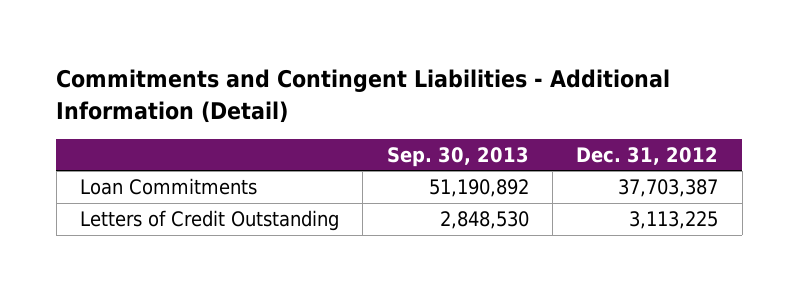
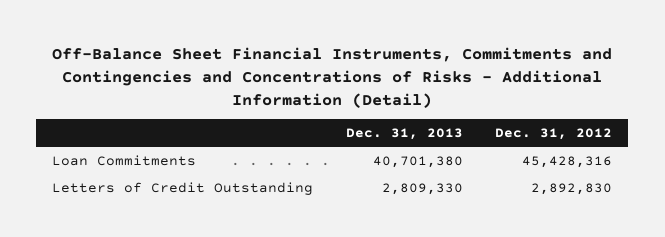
[56,69,671,123] Commitments and Contingent Liabilities - Additional Information (Detail) -> [52,47,613,108] Off-Balance Sheet Financial Instruments, Commitments and Contingencies and Concentrations of Risks - Additional Information (Detail)
[386,146,529,167] Sep. 30, 2013 -> none
none -> [345,127,463,140] Dec. 31, 2013
[618,179,719,198] 37,703,387 -> [522,155,613,168] 45,428,316
[629,211,719,230] 3,113,225 -> [531,182,613,195] 2,892,830

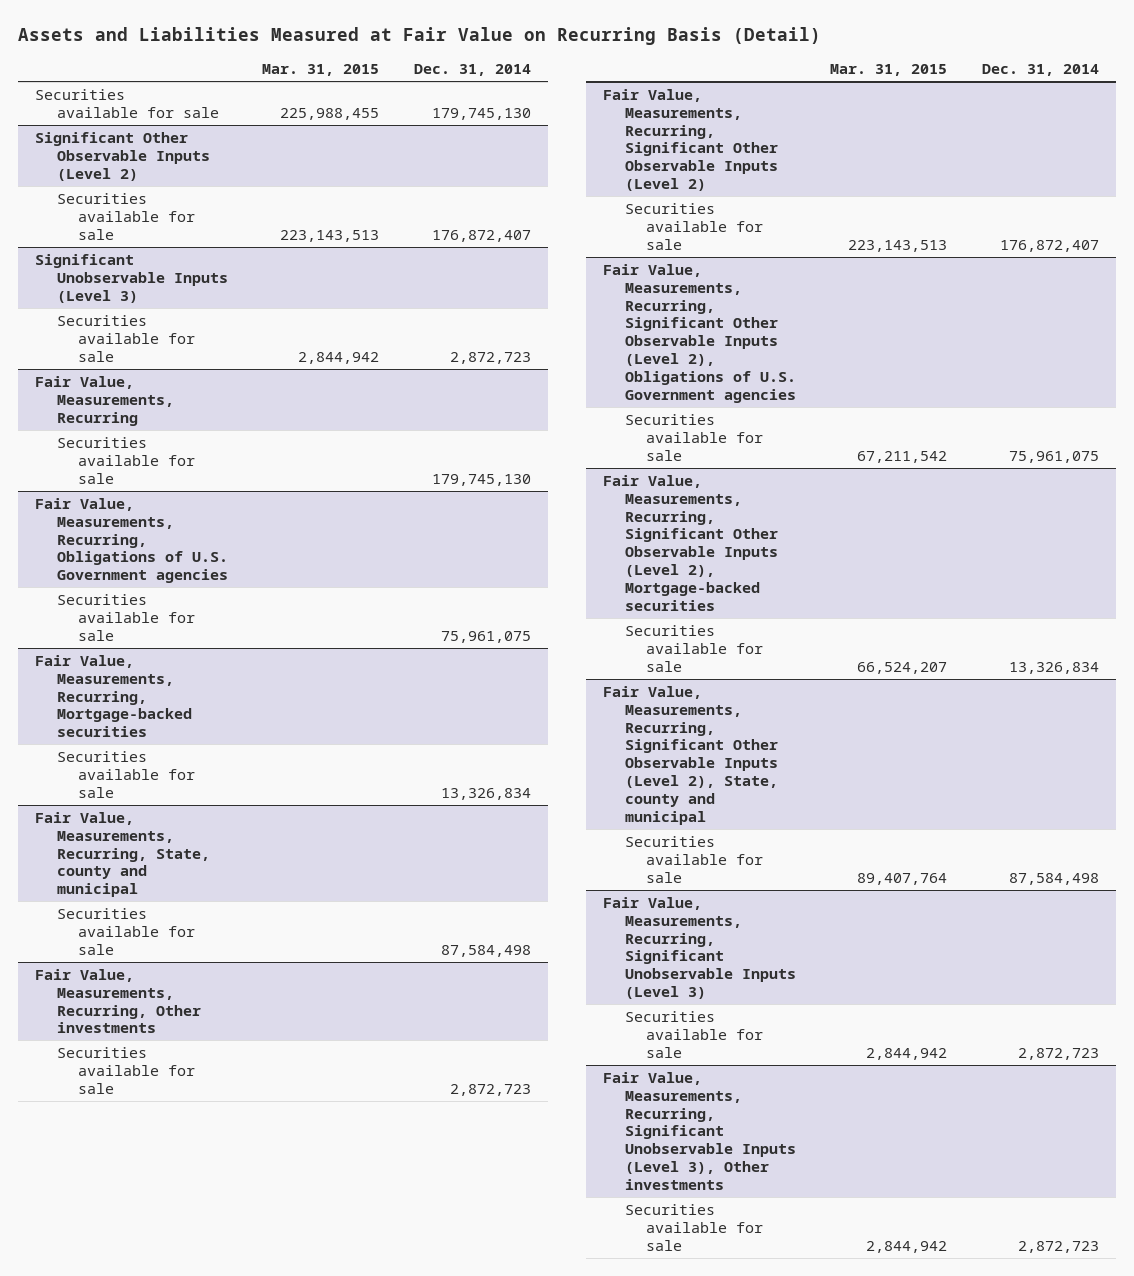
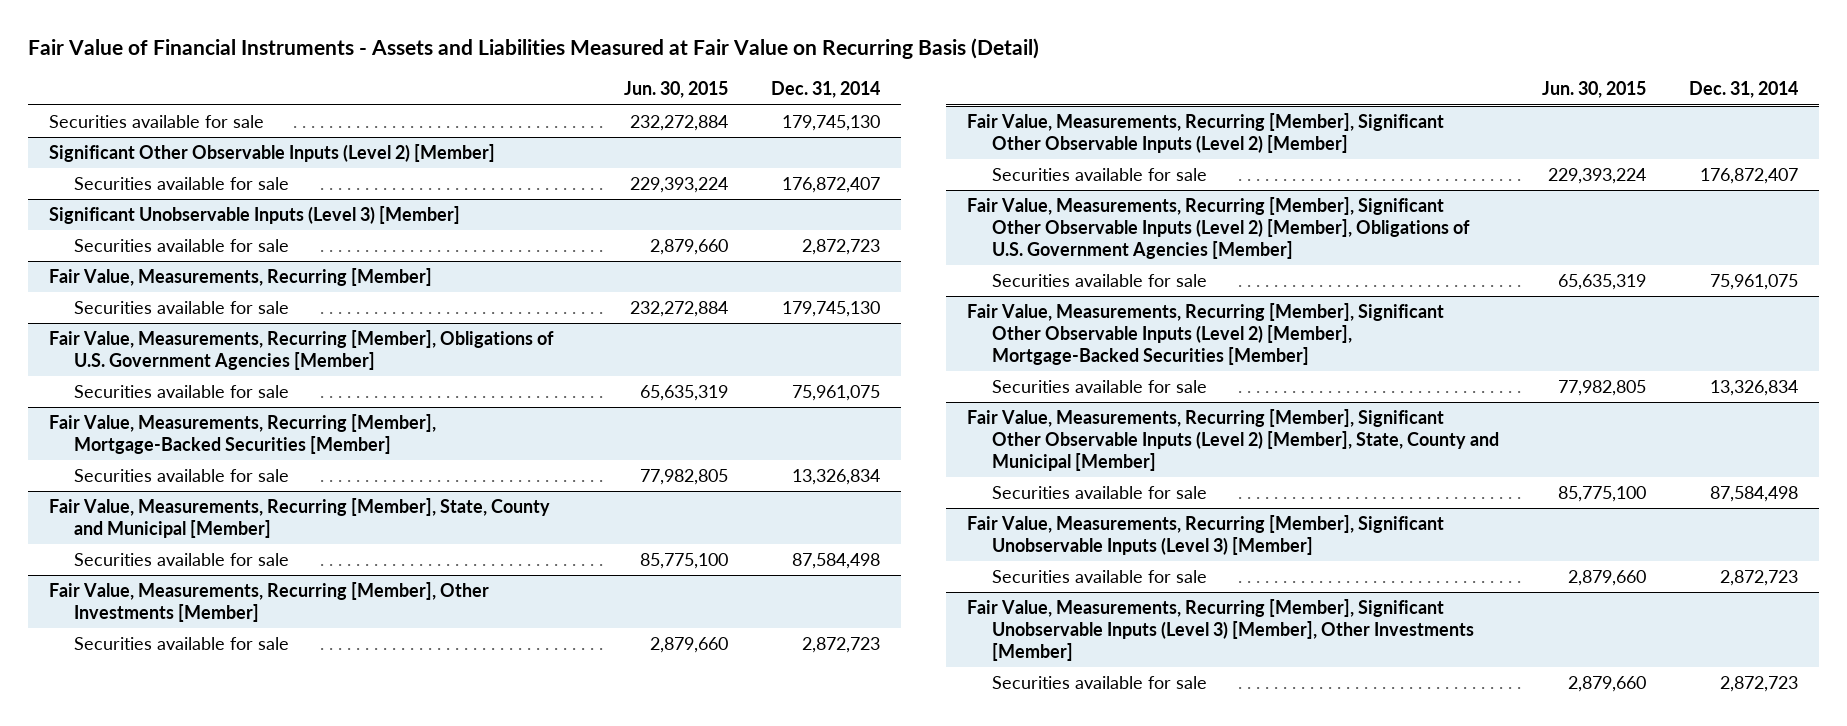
[17,27,821,46] Assets and Liabilities Measured at Fair Value on Recurring Basis (Detail) -> [27,38,1039,60] Fair Value of Financial Instruments - Assets and Liabilities Measured at Fair Value on Recurring Basis (Detail)
[262,64,380,77] Mar. 31, 2015 -> none
none -> [623,81,728,99] Jun. 30, 2015
[35,131,210,181] Significant Other Observable Inputs (Level 2) -> [49,144,496,163] Significant Other Observable Inputs (Level 2) [Member]
[35,253,228,303] Significant Unobservable Inputs (Level 3) -> [49,206,461,225] Significant Unobservable Inputs (Level 3) [Member]
[35,375,174,426] Fair Value, Measurements, Recurring -> [49,268,433,287] Fair Value, Measurements, Recurring [Member]
[35,497,228,584] Fair Value, Measurements, Recurring, Obligations of U.S. Government agencies -> [49,330,555,370] Fair Value, Measurements, Recurring [Member], Obligations of U.S. Government Agencies [Member]
[35,654,192,738] Fair Value, Measurements, Recurring, Mortgage-backed securities -> [49,414,437,454] Fair Value, Measurements, Recurring [Member], Mortgage-Backed Securities [Member]
[35,811,210,898] Fair Value, Measurements, Recurring, State, county and municipal -> [49,498,551,538] Fair Value, Measurements, Recurring [Member], State, County and Municipal [Member]
[35,968,201,1034] Fair Value, Measurements, Recurring, Other investments -> [49,582,490,622] Fair Value, Measurements, Recurring [Member], Other Investments [Member]
[603,88,778,192] Fair Value, Measurements, Recurring, Significant Other Observable Inputs (Level 2) -> [967,113,1445,153] Fair Value, Measurements, Recurring [Member], Significant Other Observable Inputs (Level 2) [Member]
[603,263,796,403] Fair Value, Measurements, Recurring, Significant Other Observable Inputs (Level 2), Obligations of U.S. Government agencies -> [967,197,1471,259] Fair Value, Measurements, Recurring [Member], Significant Other Observable Inputs (Level 2) [Member], Obligations of U.S. Government Agencies [Member]
[603,474,778,611] Fair Value, Measurements, Recurring, Significant Other Observable Inputs (Level 2), Mortgage-backed securities -> [967,303,1445,365] Fair Value, Measurements, Recurring [Member], Significant Other Observable Inputs (Level 2) [Member], Mortgage-Backed Securities [Member]
[603,685,778,825] Fair Value, Measurements, Recurring, Significant Other Observable Inputs (Level 2), State, county and municipal -> [967,409,1500,471] Fair Value, Measurements, Recurring [Member], Significant Other Observable Inputs (Level 2) [Member], State, County and Municipal [Member]
[603,896,796,1000] Fair Value, Measurements, Recurring, Significant Unobservable Inputs (Level 3) -> [967,515,1445,555] Fair Value, Measurements, Recurring [Member], Significant Unobservable Inputs (Level 3) [Member]
[603,1071,796,1191] Fair Value, Measurements, Recurring, Significant Unobservable Inputs (Level 3), Other investments -> [967,599,1475,661] Fair Value, Measurements, Recurring [Member], Significant Unobservable Inputs (Level 3) [Member], Other Investments [Member]

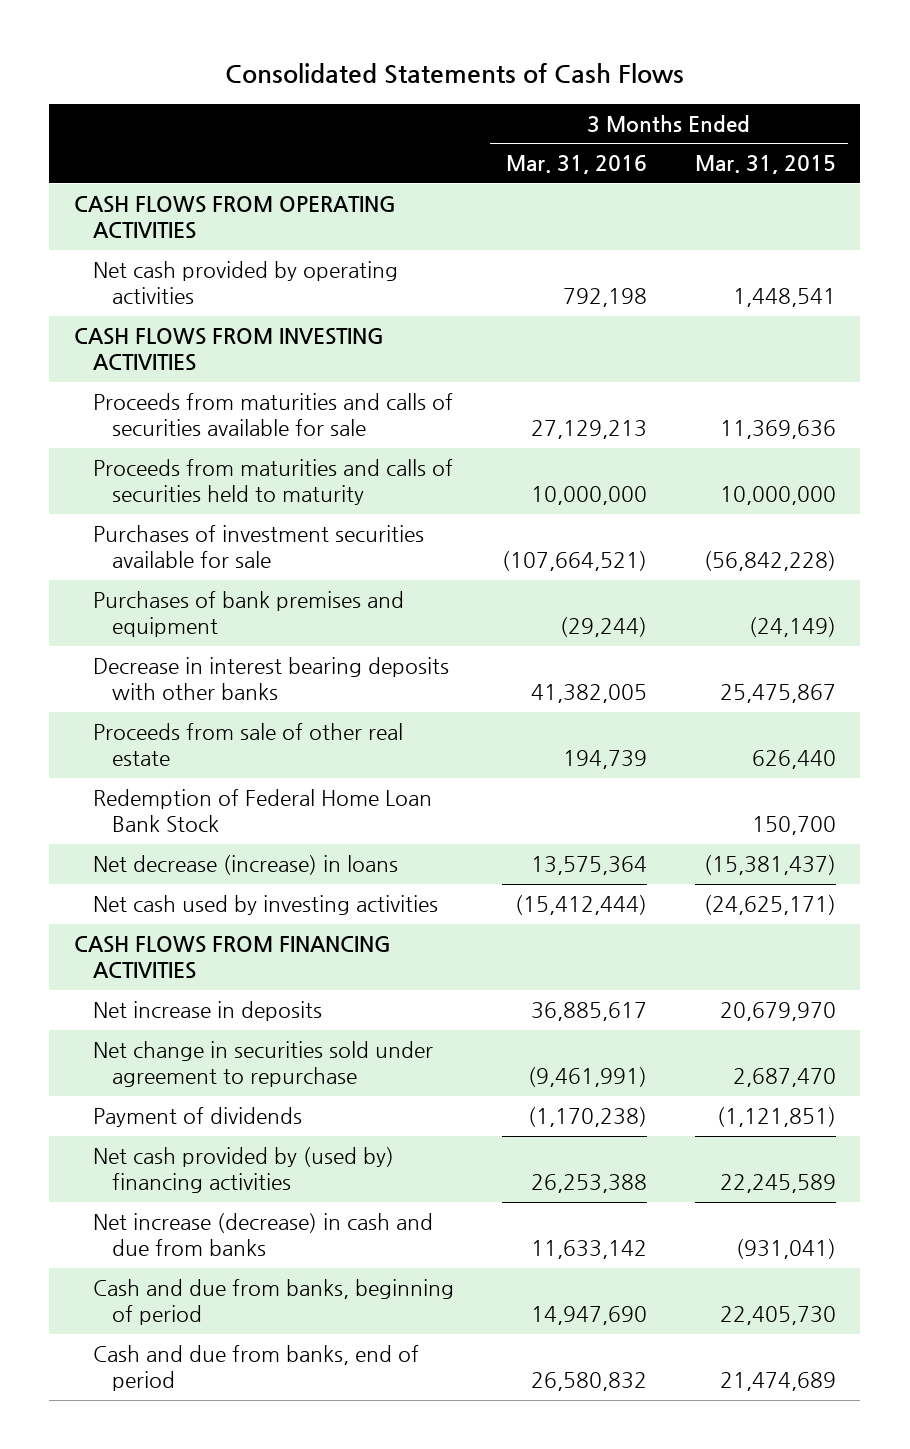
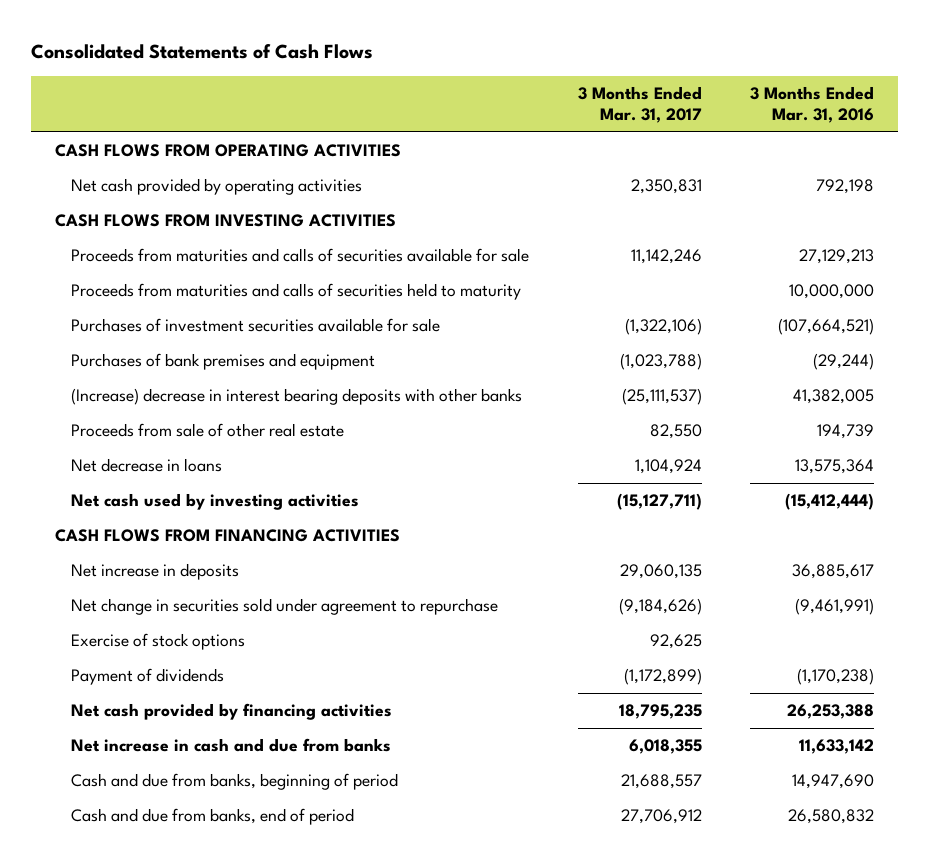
[695,155,837,175] Mar. 31, 2015 -> none
none -> [577,85,702,124] 3 Months Ended Mar. 31, 2017
[92,657,449,701] Decrease in interest bearing deposits with other banks -> [71,388,523,406] (Increase) decrease in interest bearing deposits with other banks
[92,789,432,833] Redemption of Federal Home Loan Bank Stock -> none
[92,855,398,876] Net decrease (increase) in loans -> [71,458,223,473] Net decrease in loans
none -> [71,633,246,651] Exercise of stock options
[92,1147,394,1194] Net cash provided by (used by) financing activities -> [71,703,393,721] Net cash provided by financing activities
[92,1213,433,1257] Net increase (decrease) in cash and due from banks -> [71,738,392,753] Net increase in cash and due from banks

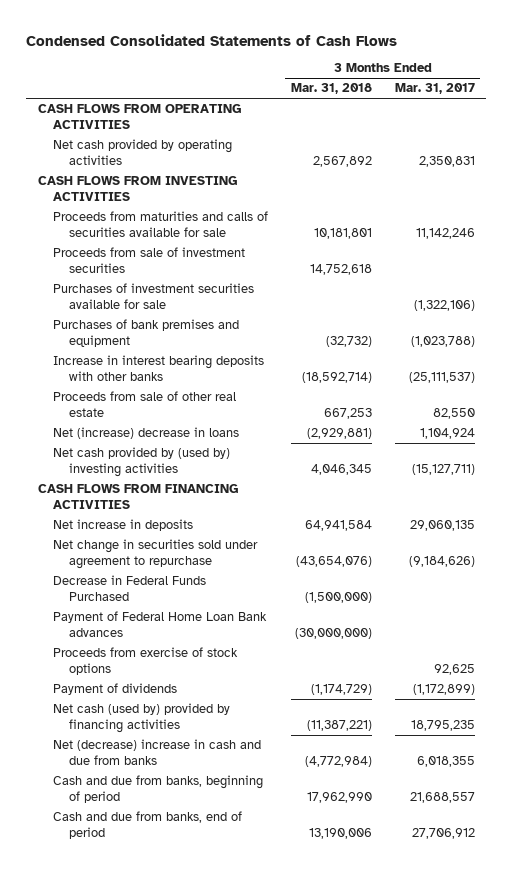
[30,44,373,60] Consolidated Statements of Cash Flows -> [26,33,398,46] Condensed Consolidated Statements of Cash Flows
[750,85,875,124] 3 Months Ended Mar. 31, 2016 -> none
none -> [290,83,372,95] Mar. 31, 2018
[71,283,522,301] Proceeds from maturities and calls of securities held to maturity -> none
none -> [53,247,246,273] Proceeds from sale of investment securities
[71,388,523,406] (Increase) decrease in interest bearing deposits with other banks -> [53,355,265,381] Increase in interest bearing deposits with other banks
[71,458,223,473] Net decrease in loans -> [53,427,240,440] Net (increase) decrease in loans
[71,493,360,511] Net cash used by investing activities -> [53,447,231,477] Net cash provided by (used by) investing activities
none -> [53,575,207,601] Decrease in Federal Funds Purchased
none -> [53,611,268,637] Payment of Federal Home Loan Bank advances
[71,633,246,651] Exercise of stock options -> [53,647,239,675] Proceeds from exercise of stock options
[71,703,393,721] Net cash provided by financing activities -> [53,703,231,733] Net cash (used by) provided by financing activities
[71,738,392,753] Net increase in cash and due from banks -> [53,739,262,765] Net (decrease) increase in cash and due from banks

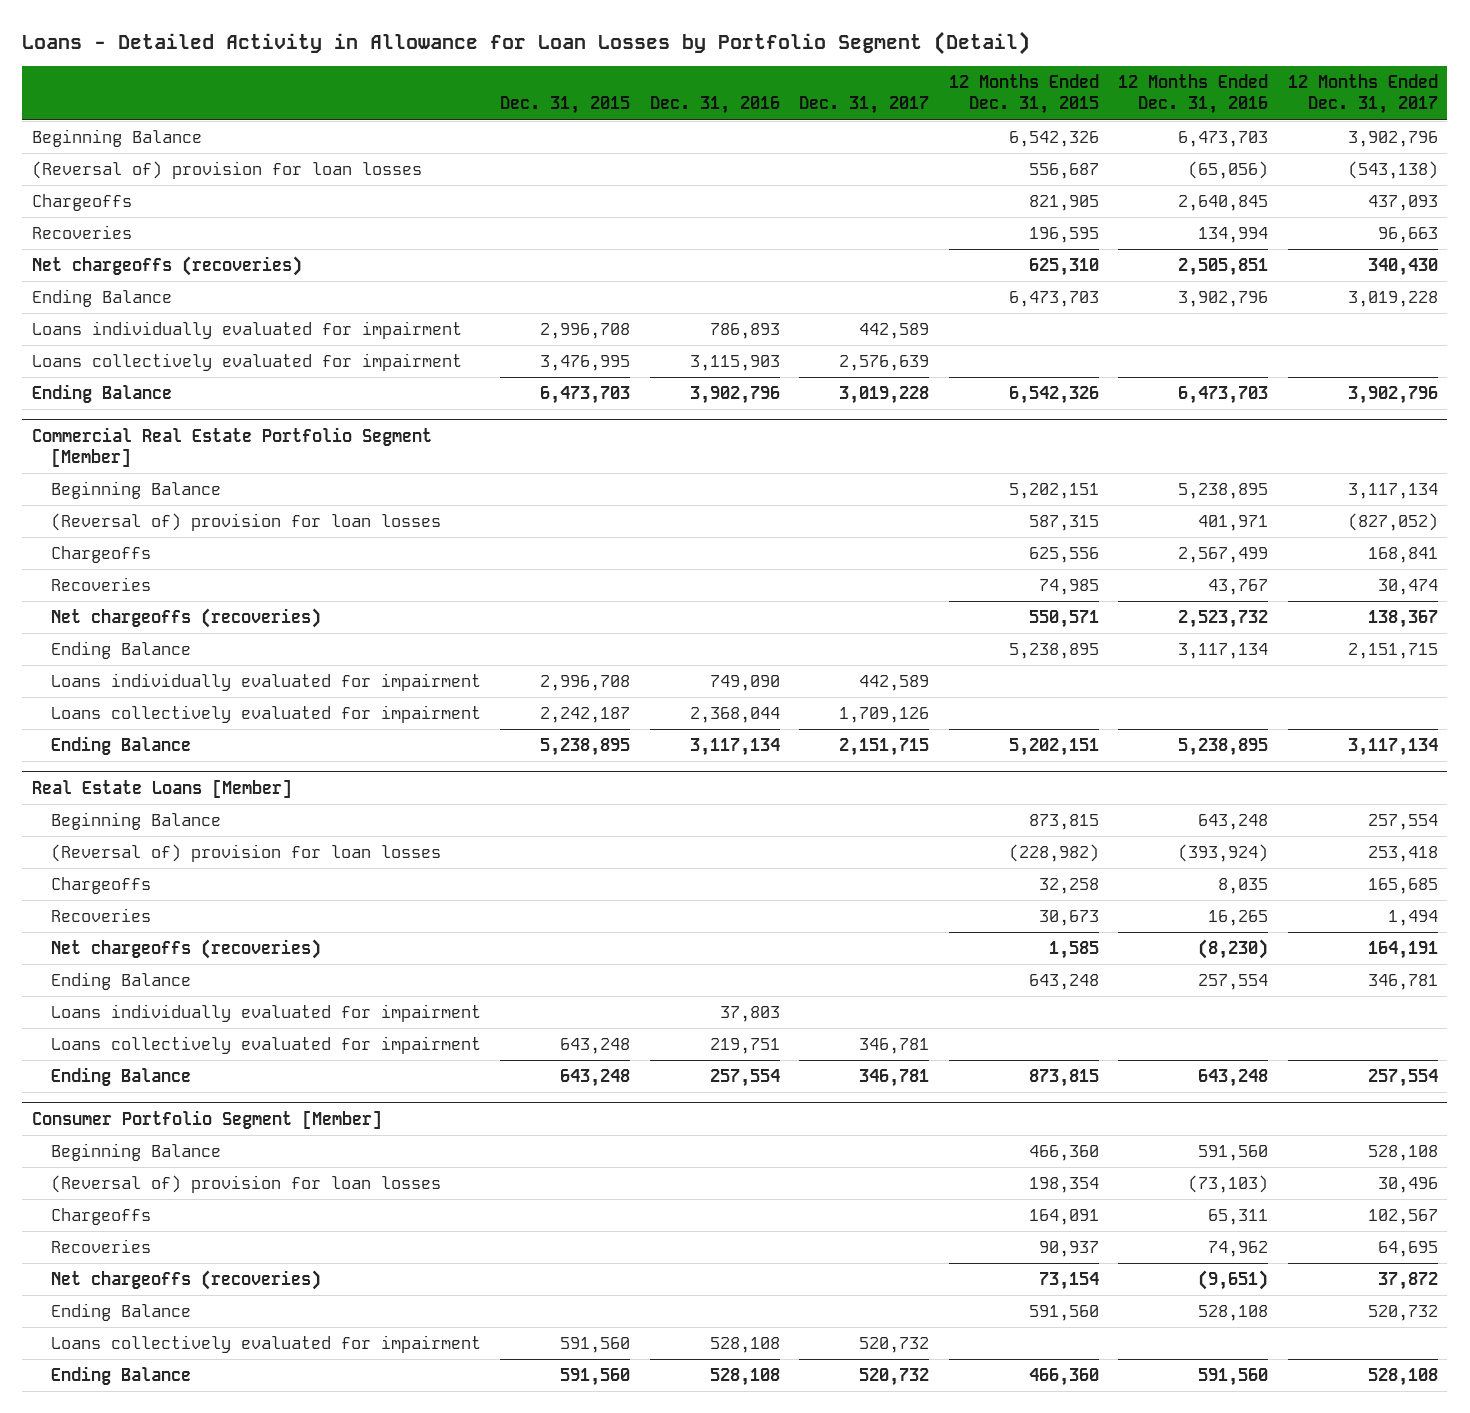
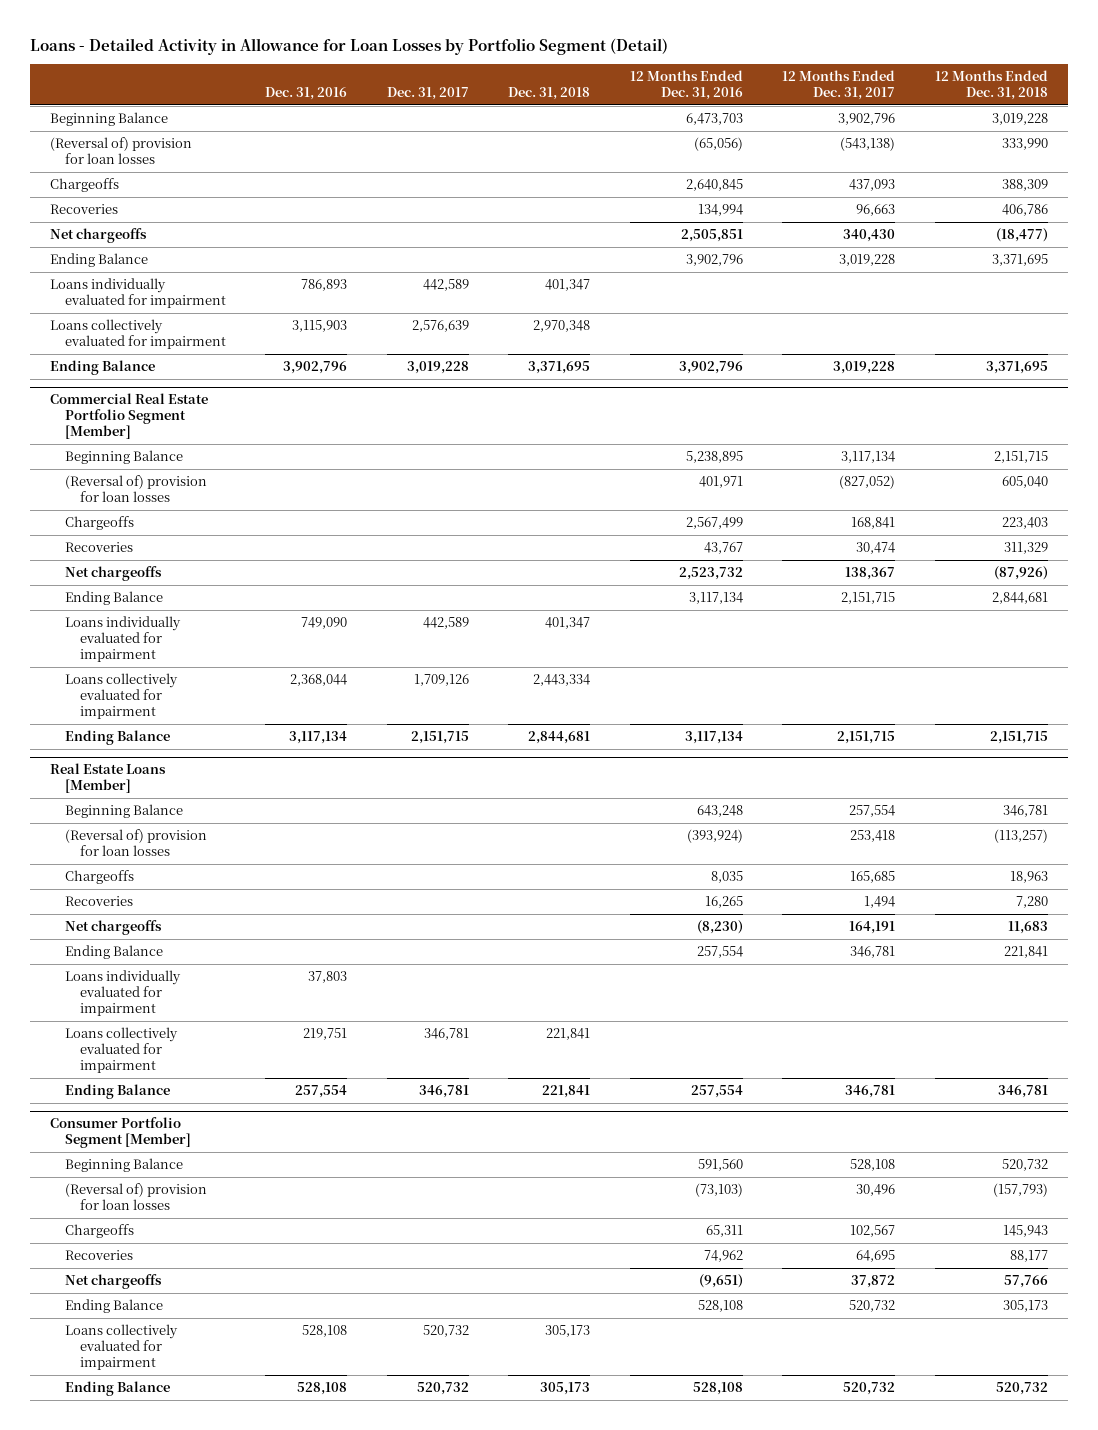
[500,96,631,115] Dec. 31, 2015 -> none
[948,74,1099,115] 12 Months Ended Dec. 31, 2015 -> none
none -> [508,87,591,101] Dec. 31, 2018
none -> [934,70,1048,101] 12 Months Ended Dec. 31, 2018
[32,256,303,277] Net chargeoffs (recoveries) -> [49,228,147,244] Net chargeoffs
[1178,386,1269,405] 6,473,703 -> [678,361,743,375] 3,902,796
[1347,386,1438,405] 3,902,796 -> [833,361,896,375] 3,019,228
[51,608,322,629] Net chargeoffs (recoveries) -> [64,566,162,582] Net chargeoffs
[1178,738,1269,757] 5,238,895 -> [684,731,743,745] 3,117,134
[1347,738,1438,757] 3,117,134 -> [837,731,896,745] 2,151,715
[51,939,322,960] Net chargeoffs (recoveries) -> [64,920,162,936] Net chargeoffs
[1198,1069,1269,1088] 643,248 -> [690,1085,743,1099] 257,554
[1367,1069,1438,1088] 257,554 -> [845,1085,896,1099] 346,781
[51,1270,322,1291] Net chargeoffs (recoveries) -> [64,1274,162,1290] Net chargeoffs
[1198,1368,1269,1387] 591,560 -> [692,1382,743,1396] 528,108
[1367,1368,1438,1387] 528,108 -> [843,1382,896,1396] 520,732

